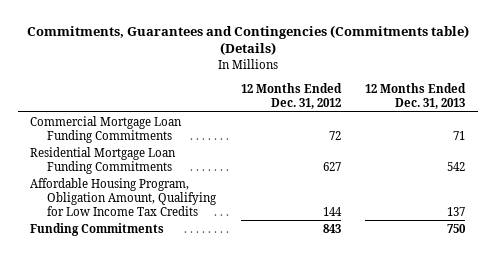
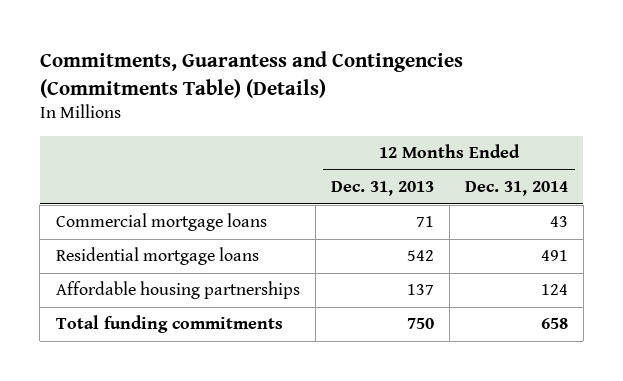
[26,24,469,56] Commitments, Guarantees and Contingencies (Commitments table) (Details) -> [39,51,463,98] Commitments, Guarantess and Contingencies (Commitments Table) (Details)
[240,83,342,110] 12 Months Ended Dec. 31, 2012 -> none
none -> [464,181,568,197] Dec. 31, 2014
[30,115,183,143] Commercial Mortgage Loan Funding Commitments -> [55,213,267,232] Commercial mortgage loans
[30,146,177,174] Residential Mortgage Loan Funding Commitments -> [55,247,259,266] Residential mortgage loans
[30,177,218,216] Affordable Housing Program, Obligation Amount, Qualifying for Low Income Tax Credits -> [55,281,300,300] Affordable housing partnerships
[30,222,165,236] Funding Commitments -> [55,315,283,334] Total funding commitments

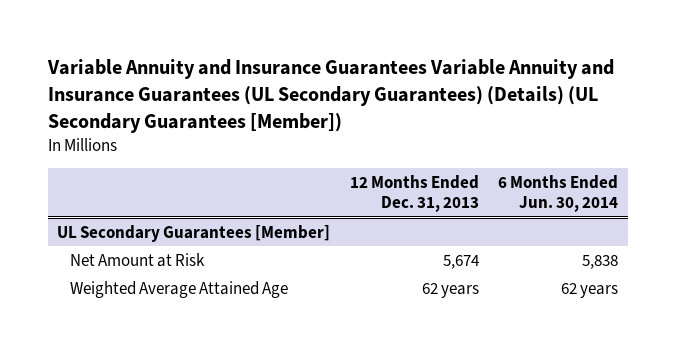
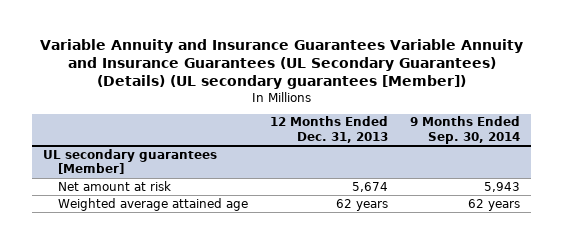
[46,59,614,133] Variable Annuity and Insurance Guarantees Variable Annuity and Insurance Guarantees (UL Secondary Guarantees) (Details) (UL Secondary Guarantees [Member]) -> [39,38,523,90] Variable Annuity and Insurance Guarantees Variable Annuity and Insurance Guarantees (UL Secondary Guarantees) (Details) (UL secondary guarantees [Member])
[497,175,618,213] 6 Months Ended Jun. 30, 2014 -> none
none -> [410,116,521,144] 9 Months Ended Sep. 30, 2014
[57,224,331,242] UL Secondary Guarantees [Member] -> [42,148,217,175] UL secondary guarantees [Member]
[69,252,205,267] Net Amount at Risk -> [58,180,172,191] Net amount at risk
[69,280,288,298] Weighted Average Attained Age -> [58,197,249,211] Weighted average attained age

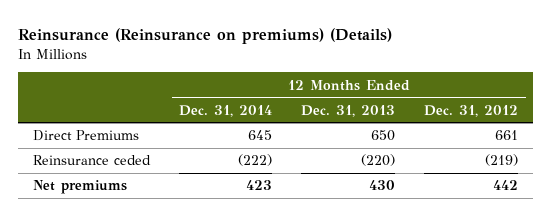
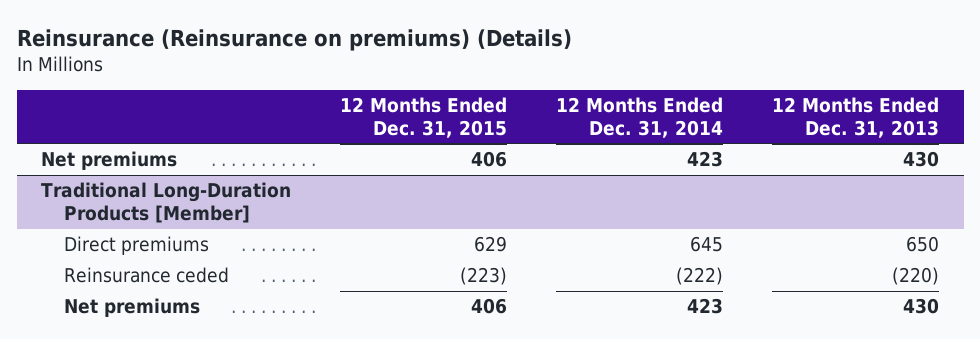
[424,104,519,117] Dec. 31, 2012 -> none
none -> [340,96,508,138] 12 Months Ended Dec. 31, 2015
none -> [41,151,178,171] Net premiums
none -> [41,182,292,224] Traditional Long-Duration Products [Member]
[32,130,139,142] Direct Premiums -> [63,236,209,256] Direct premiums

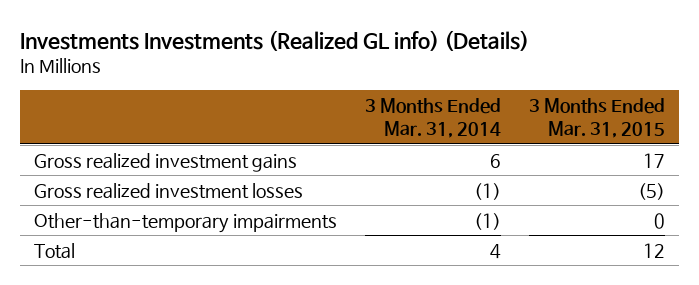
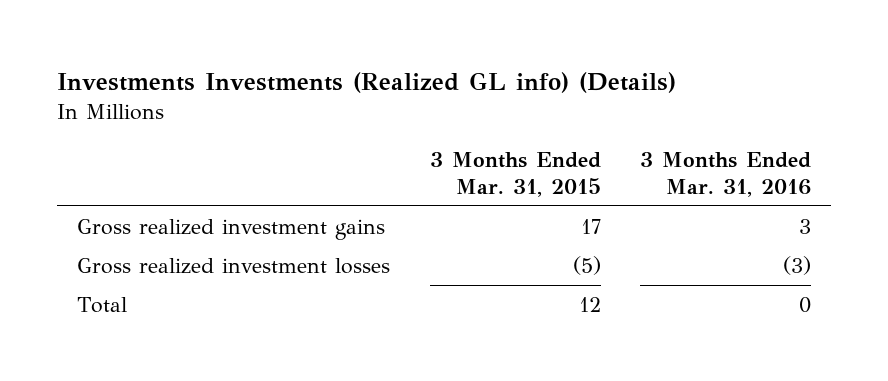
[365,97,502,139] 3 Months Ended Mar. 31, 2014 -> none
none -> [640,152,812,197] 3 Months Ended Mar. 31, 2016
[34,212,338,233] Other-than-temporary impairments -> none

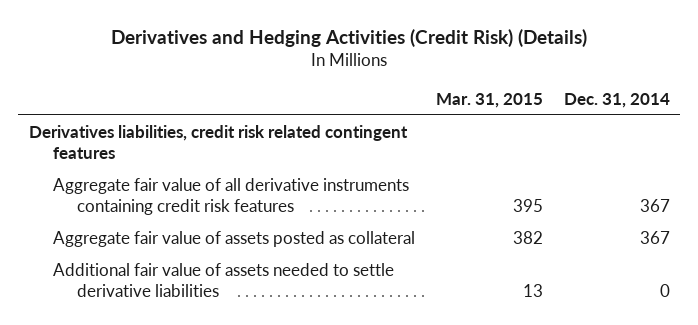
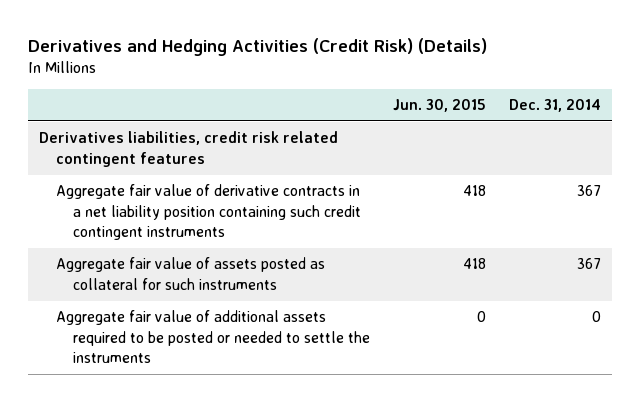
[435,92,543,108] Mar. 31, 2015 -> none
none -> [392,99,486,113] Jun. 30, 2015
[52,178,409,216] Aggregate fair value of all derivative instruments containing credit risk features -> [55,184,361,240] Aggregate fair value of derivative contracts in a net liability position containing such credit contingent instruments
[52,231,415,248] Aggregate fair value of assets posted as collateral -> [55,257,325,290] Aggregate fair value of assets posted as collateral for such instruments
[52,263,394,298] Additional fair value of assets needed to settle derivative liabilities -> [55,310,370,363] Aggregate fair value of additional assets required to be posted or needed to settle the instruments

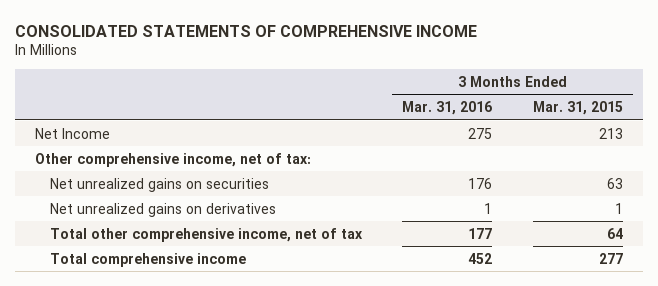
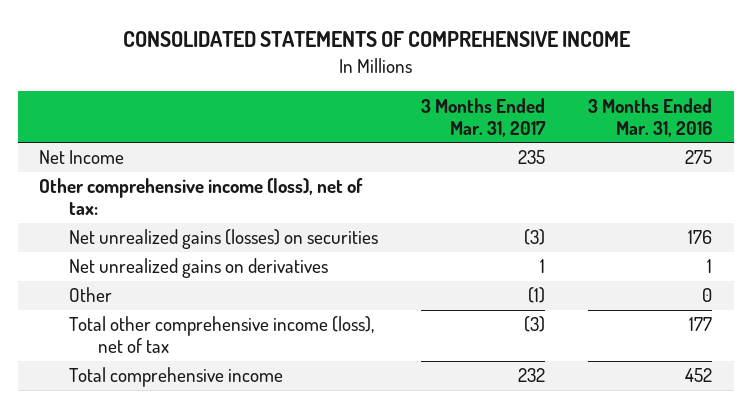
[532,101,623,116] Mar. 31, 2015 -> none
none -> [420,97,546,137] 3 Months Ended Mar. 31, 2017
[35,152,312,167] Other comprehensive income, net of tax: -> [39,178,364,216] Other comprehensive income (loss), net of tax:
[50,177,270,192] Net unrealized gains on securities -> [68,229,378,250] Net unrealized gains (losses) on securities
none -> [68,287,112,303] Other
[50,227,364,242] Total other comprehensive income, net of tax -> [68,316,374,354] Total other comprehensive income (loss), net of tax

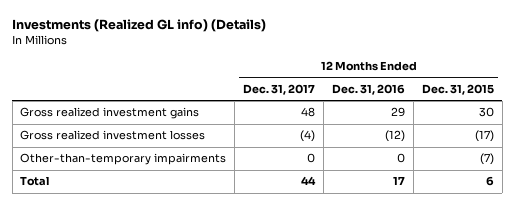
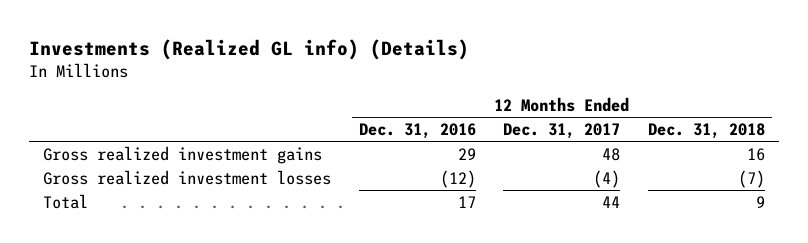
[421,84,494,96] Dec. 31, 2015 -> none
none -> [648,122,766,139] Dec. 31, 2018
[20,153,227,166] Other-than-temporary impairments -> none

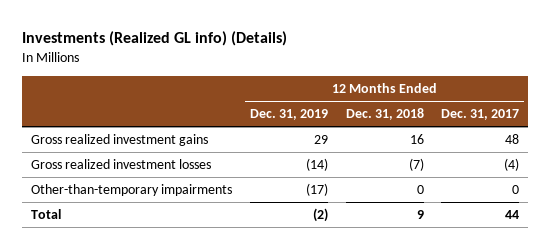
[358,122,476,139] Dec. 31, 2016 -> none
none -> [249,109,328,121] Dec. 31, 2019
none -> [30,184,232,197] Other-than-temporary impairments

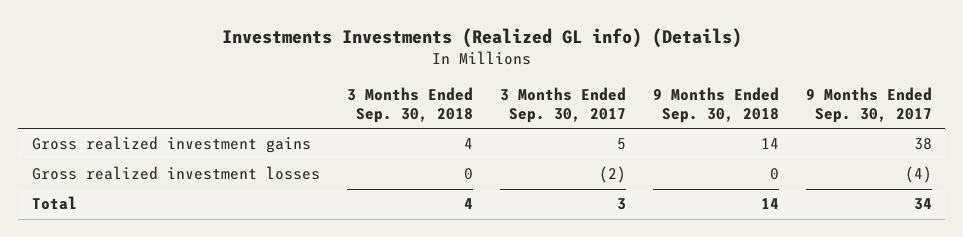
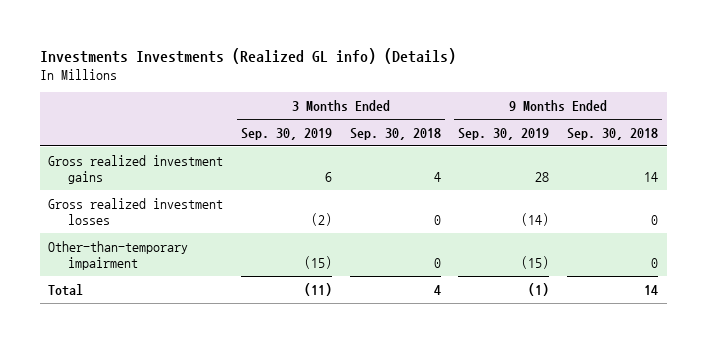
[499,86,626,123] 3 Months Ended Sep. 30, 2017 -> none
[805,86,932,123] 9 Months Ended Sep. 30, 2017 -> none
none -> [241,127,333,140] Sep. 30, 2019
none -> [458,127,550,140] Sep. 30, 2019
none -> [48,240,189,271] Other-than-temporary impairment

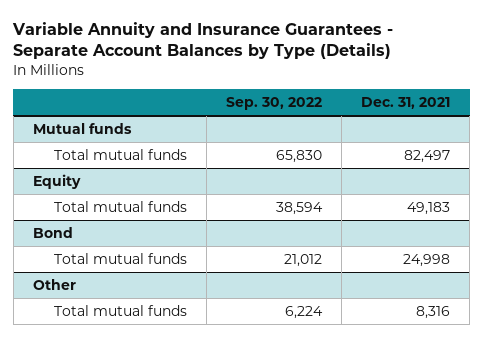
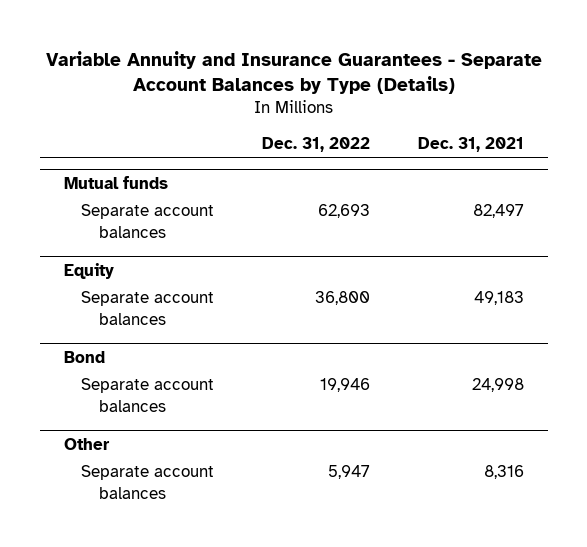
[226,96,323,110] Sep. 30, 2022 -> none
none -> [262,137,371,153] Dec. 31, 2022
[54,148,188,160] Total mutual funds -> [81,204,215,238] Separate account balances
[54,200,188,212] Total mutual funds -> [81,291,215,325] Separate account balances
[54,252,188,264] Total mutual funds -> [81,378,215,412] Separate account balances
[54,304,188,316] Total mutual funds -> [81,465,215,499] Separate account balances

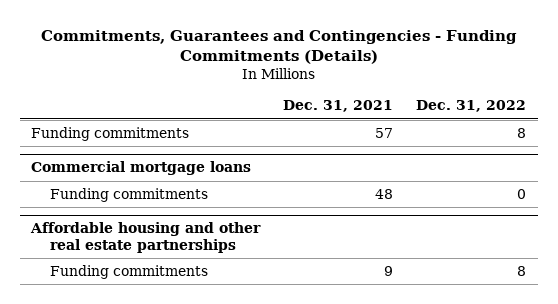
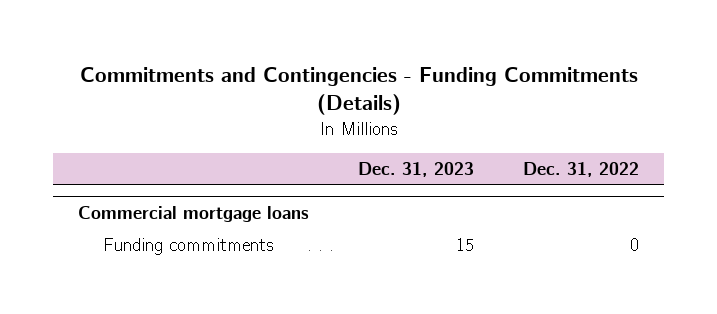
[40,29,517,65] Commitments, Guarantees and Contingencies - Funding Commitments (Details) -> [79,66,638,115] Commitments and Contingencies - Funding Commitments (Details)
[283,100,394,113] Dec. 31, 2021 -> none
none -> [358,162,475,178] Dec. 31, 2023
[31,127,190,142] Funding commitments -> none
[30,222,262,253] Affordable housing and other real estate partnerships -> none
[49,265,208,280] Funding commitments -> none

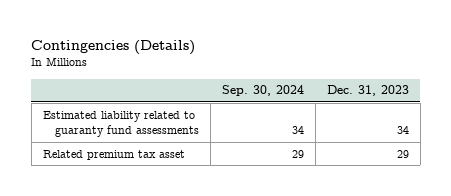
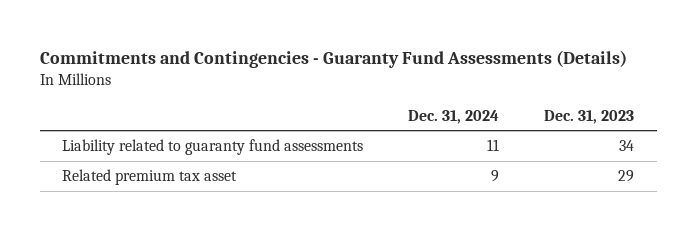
[31,40,196,56] Contingencies (Details) -> [39,50,627,69] Commitments and Contingencies - Guaranty Fund Assessments (Details)
[221,85,304,97] Sep. 30, 2024 -> none
none -> [408,109,500,124] Dec. 31, 2024
[42,110,200,138] Estimated liability related to guaranty fund assessments -> [62,139,364,156] Liability related to guaranty fund assessments

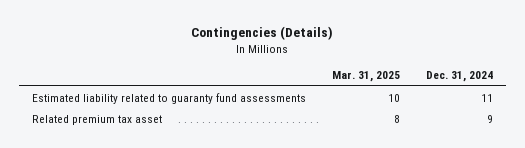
[39,50,627,69] Commitments and Contingencies - Guaranty Fund Assessments (Details) -> [191,26,334,41] Contingencies (Details)
[544,109,635,124] Dec. 31, 2023 -> none
none -> [331,71,400,83] Mar. 31, 2025
[62,139,364,156] Liability related to guaranty fund assessments -> [32,92,307,104] Estimated liability related to guaranty fund assessments

